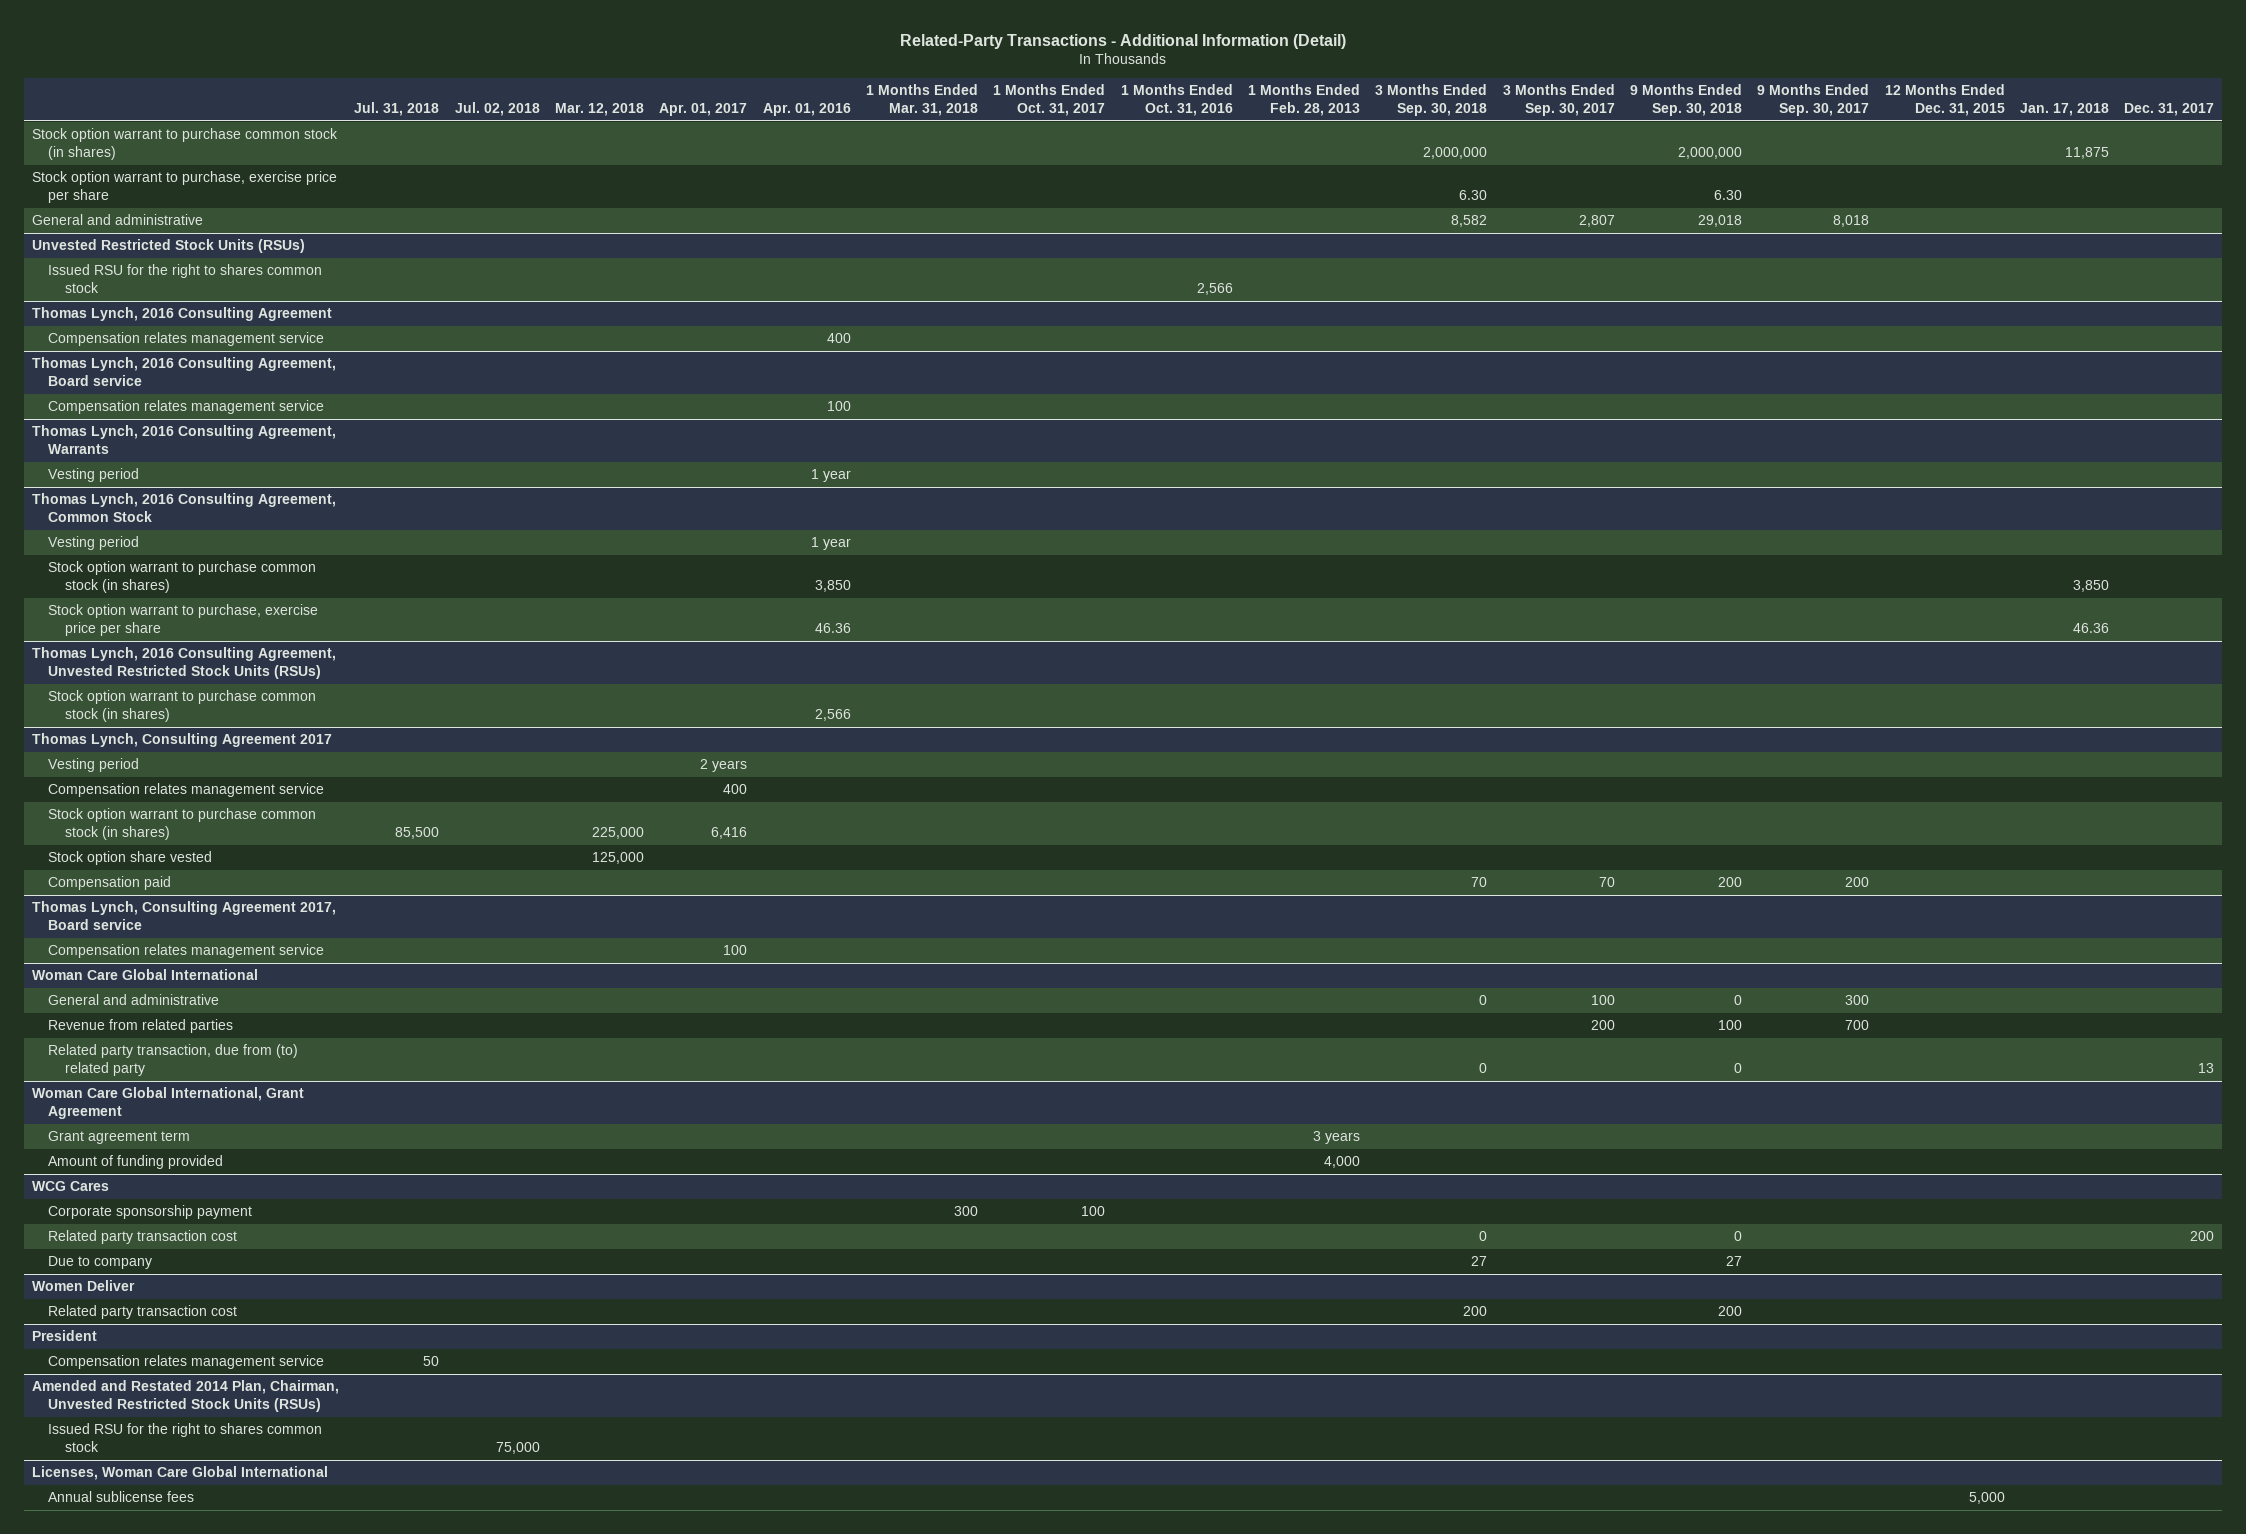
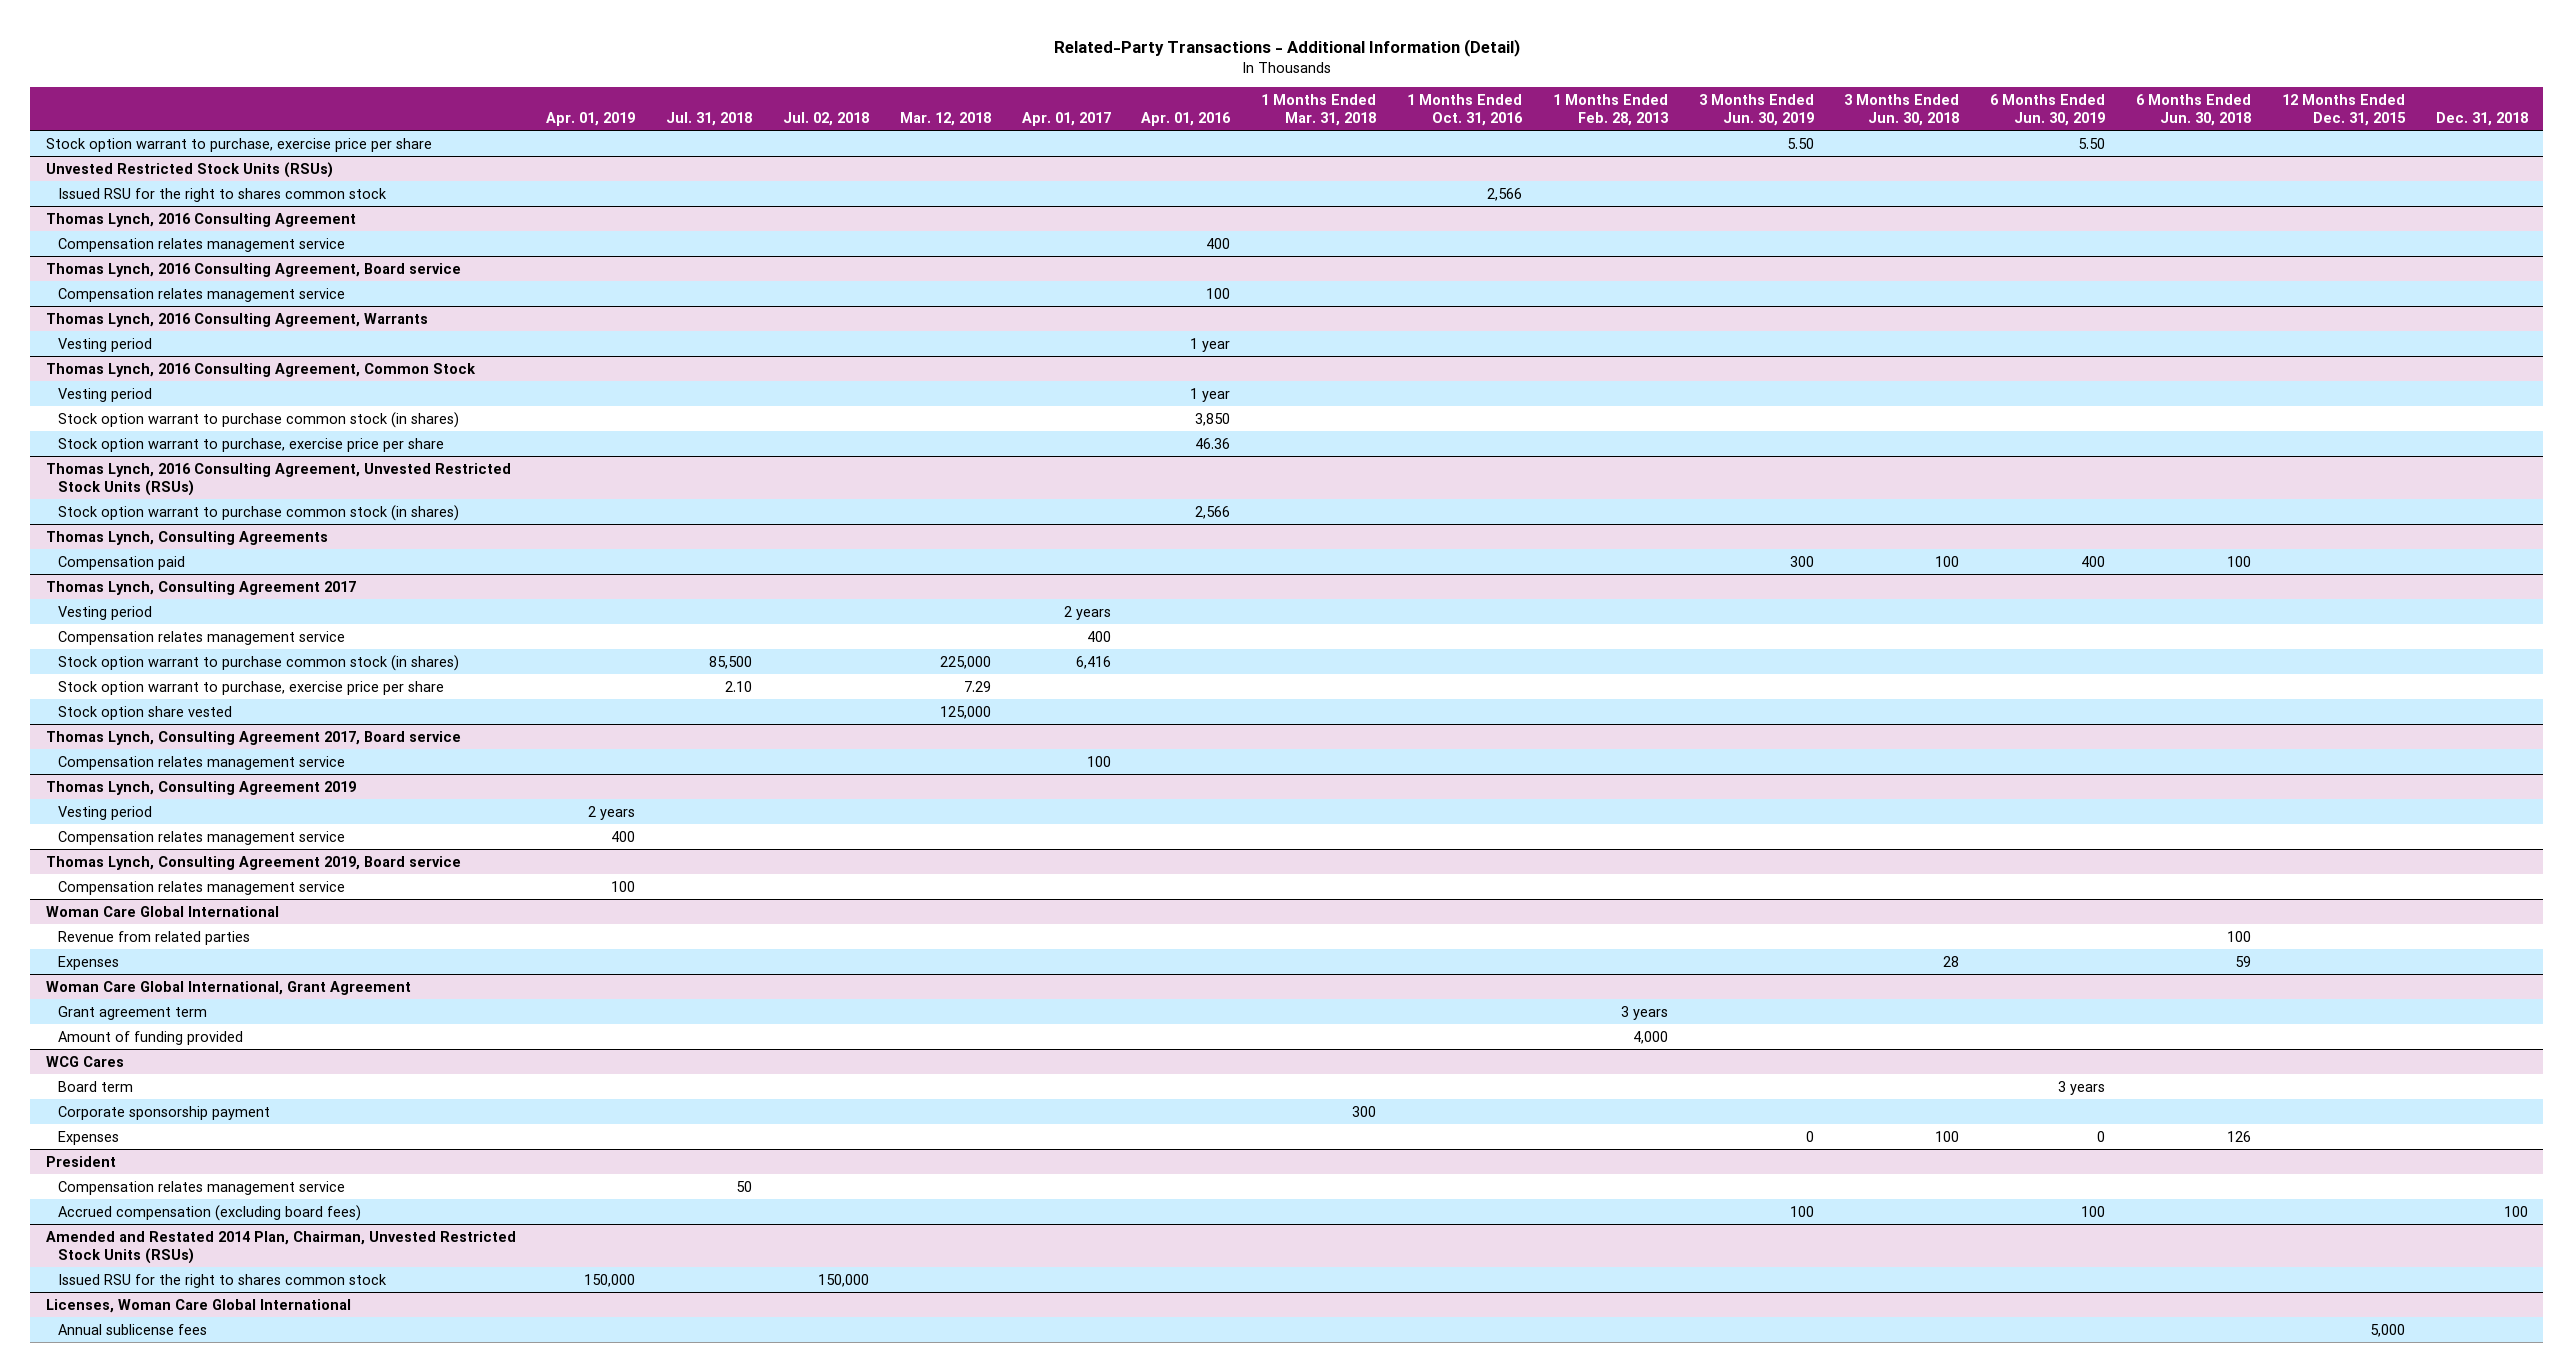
[993,84,1106,116] 1 Months Ended Oct. 31, 2017 -> none
[1375,84,1488,116] 3 Months Ended Sep. 30, 2018 -> none
[1502,84,1615,116] 3 Months Ended Sep. 30, 2017 -> none
[1630,84,1743,116] 9 Months Ended Sep. 30, 2018 -> none
[1757,84,1870,116] 9 Months Ended Sep. 30, 2017 -> none
[2020,102,2110,116] Jan. 17, 2018 -> none
[2124,102,2215,116] Dec. 31, 2017 -> none
none -> [546,111,636,126] Apr. 01, 2019
none -> [1698,93,1814,126] 3 Months Ended Jun. 30, 2019
none -> [1844,93,1960,126] 3 Months Ended Jun. 30, 2018
none -> [1990,93,2106,126] 6 Months Ended Jun. 30, 2019
none -> [2135,93,2251,126] 6 Months Ended Jun. 30, 2018
none -> [2435,111,2528,126] Dec. 31, 2018
[31,128,338,160] Stock option warrant to purchase common stock (in shares) -> none
[31,214,203,226] General and administrative -> none
none -> [45,530,328,545] Thomas Lynch, Consulting Agreements
none -> [57,555,185,570] Compensation paid
none -> [57,680,444,695] Stock option warrant to purchase, exercise price per share
[48,876,172,891] Compensation paid -> none
none -> [45,780,356,795] Thomas Lynch, Consulting Agreement 2019
none -> [57,805,152,820] Vesting period
none -> [57,830,345,845] Compensation relates management service
none -> [45,855,461,870] Thomas Lynch, Consulting Agreement 2019, Board service
none -> [57,880,345,895] Compensation relates management service
[48,994,220,1006] General and administrative -> none
[48,1044,299,1076] Related party transaction, due from (to) related party -> none
none -> [57,955,119,970] Expenses
none -> [57,1080,133,1092] Board term
[48,1230,238,1245] Related party transaction cost -> none
[48,1256,153,1270] Due to company -> none
[31,1280,135,1292] Women Deliver -> none
[48,1305,238,1320] Related party transaction cost -> none
none -> [57,1130,119,1145] Expenses
none -> [57,1204,361,1221] Accrued compensation (excluding board fees)
[495,1441,540,1454] 75,000 -> [818,1273,870,1287] 150,000

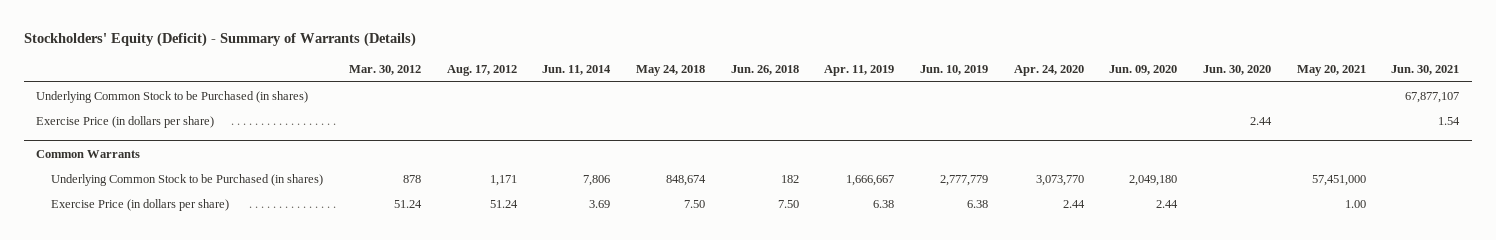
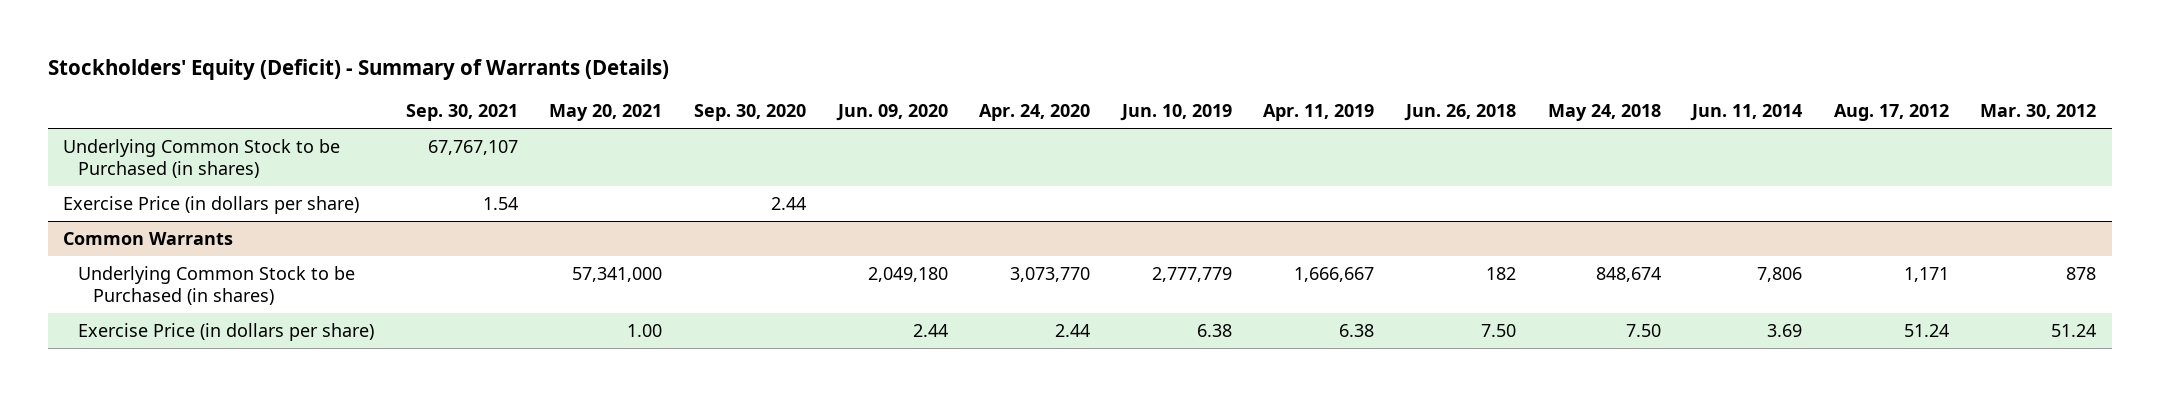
[1202,65,1271,76] Jun. 30, 2020 -> none
[1391,65,1460,76] Jun. 30, 2021 -> none
none -> [405,104,518,122] Sep. 30, 2021
none -> [694,104,807,122] Sep. 30, 2020
[1311,174,1366,186] 57,451,000 -> [572,266,663,282] 57,341,000

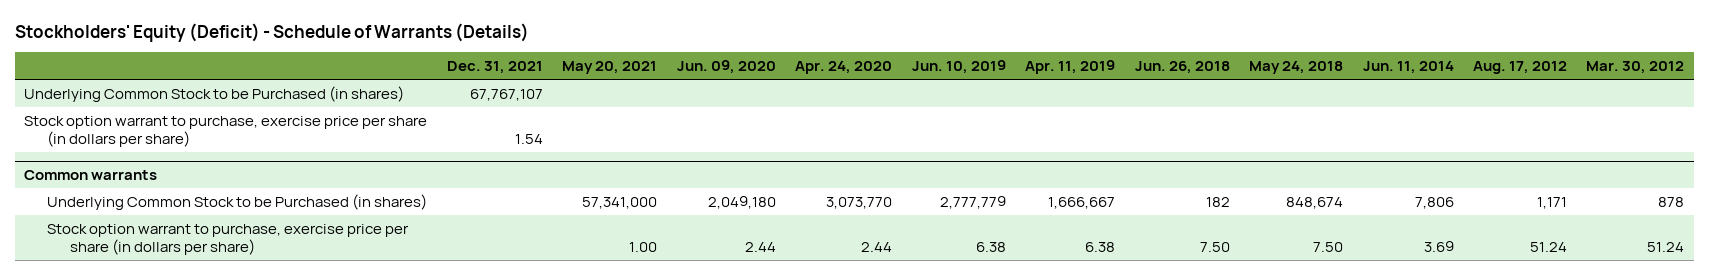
[47,59,669,81] Stockholders' Equity (Deficit) - Summary of Warrants (Details) -> [14,22,529,42] Stockholders' Equity (Deficit) - Schedule of Warrants (Details)
[405,104,518,122] Sep. 30, 2021 -> none
[694,104,807,122] Sep. 30, 2020 -> none
none -> [446,61,543,75] Dec. 31, 2021
[63,195,360,214] Exercise Price (in dollars per share) -> [24,115,428,148] Stock option warrant to purchase, exercise price per share (in dollars per share)
[63,231,234,245] Common Warrants -> [24,169,158,180] Common warrants
[78,322,375,341] Exercise Price (in dollars per share) -> [47,223,410,256] Stock option warrant to purchase, exercise price per share (in dollars per share)

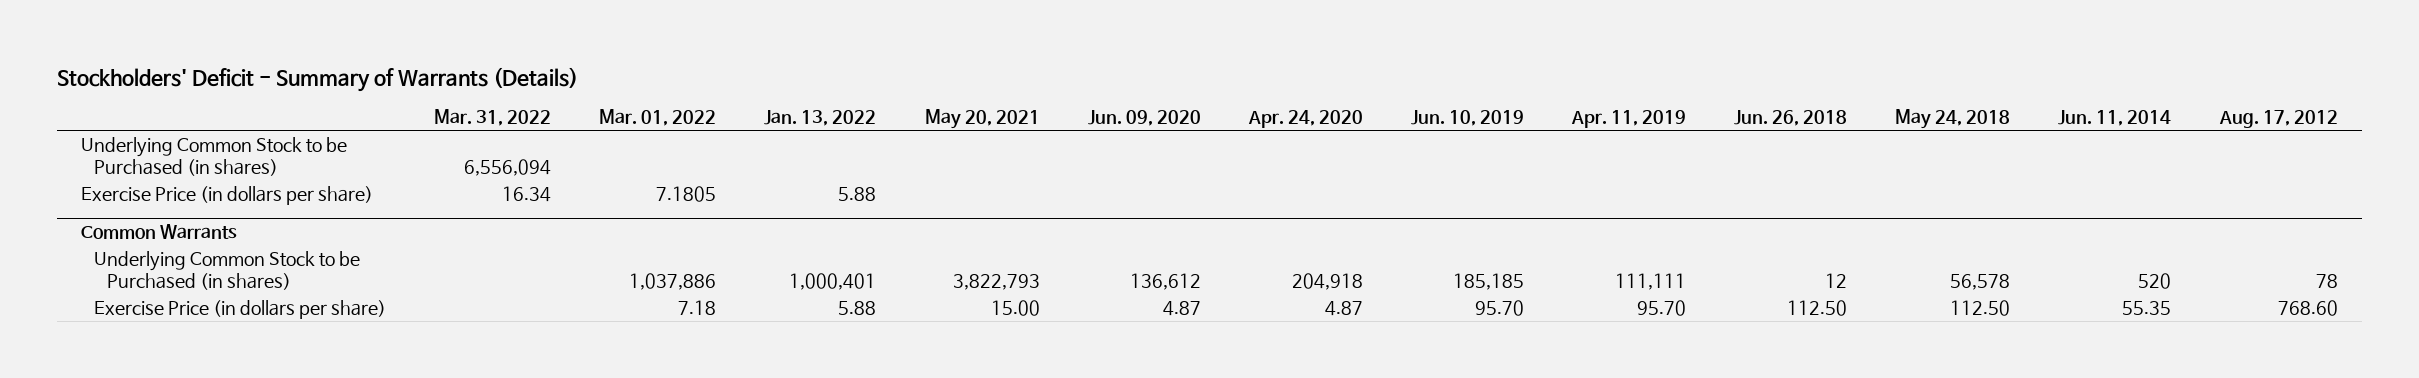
[14,22,529,42] Stockholders' Equity (Deficit) - Schedule of Warrants (Details) -> [56,67,578,93] Stockholders' Deficit - Summary of Warrants (Details)
[446,61,543,75] Dec. 31, 2021 -> none
[1586,61,1685,75] Mar. 30, 2012 -> none
none -> [434,109,552,127] Mar. 31, 2022
none -> [599,109,717,127] Mar. 01, 2022
none -> [764,110,877,127] Jan. 13, 2022
[24,115,428,148] Stock option warrant to purchase, exercise price per share (in dollars per share) -> [80,186,373,206] Exercise Price (in dollars per share)
[24,169,158,180] Common warrants -> [80,224,237,240] Common Warrants
[582,196,658,209] 57,341,000 -> [952,274,1040,291] 3,822,793
[707,195,776,209] 2,049,180 -> [1129,273,1201,291] 136,612
[826,196,893,209] 3,073,770 -> [1291,273,1363,291] 204,918
[939,195,1006,209] 2,777,779 -> [1452,273,1524,291] 185,185
[1048,196,1116,209] 1,666,667 -> [1615,273,1687,291] 111,111
[1205,196,1230,207] 182 -> [1825,273,1848,289] 12
[1286,196,1344,209] 848,674 -> [1950,274,2011,291] 56,578
[1414,196,1454,209] 7,806 -> [2138,273,2172,290] 520
[1537,196,1568,209] 1,171 -> [2315,274,2338,289] 78
[47,223,410,256] Stock option warrant to purchase, exercise price per share (in dollars per share) -> [94,300,387,320] Exercise Price (in dollars per share)
[629,242,658,253] 1.00 -> [990,300,1040,317] 15.00
[744,242,776,253] 2.44 -> [1162,301,1201,317] 4.87
[861,242,893,253] 2.44 -> [1324,301,1363,317] 4.87
[975,242,1006,253] 6.38 -> [1474,300,1524,317] 95.70
[1085,242,1116,253] 6.38 -> [1637,300,1687,317] 95.70
[1199,242,1230,253] 7.50 -> [1787,300,1848,317] 112.50
[1313,242,1344,253] 7.50 -> [1950,300,2011,317] 112.50
[1423,241,1454,253] 3.69 -> [2122,301,2172,316] 55.35
[1530,242,1568,253] 51.24 -> [2277,300,2338,317] 768.60

